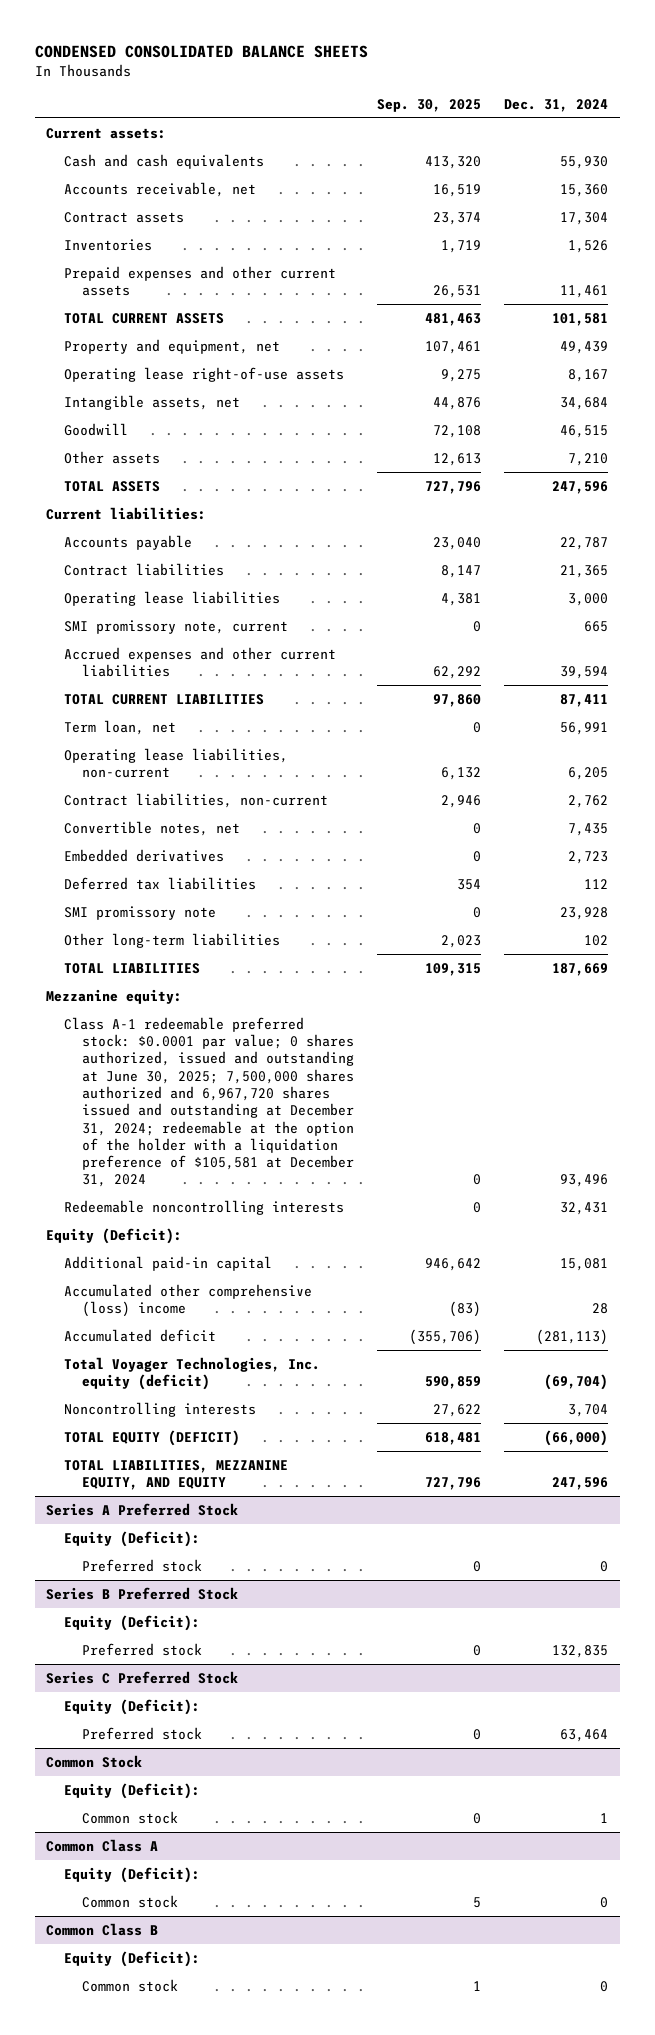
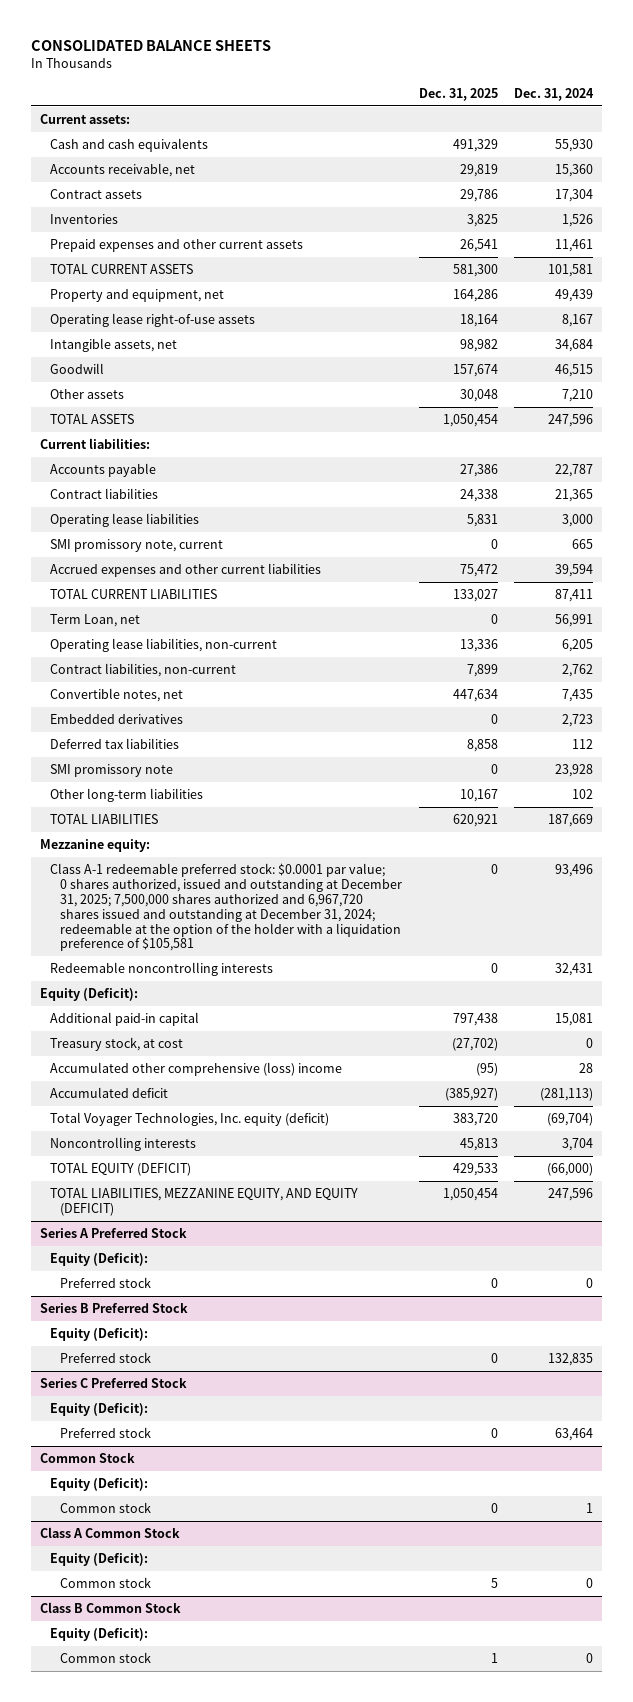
[34,44,368,58] CONDENSED CONSOLIDATED BALANCE SHEETS -> [31,39,272,51] CONSOLIDATED BALANCE SHEETS
[376,98,481,112] Sep. 30, 2025 -> none
none -> [418,87,498,101] Dec. 31, 2025
[64,719,177,735] Term loan, net -> [49,614,140,628] Term Loan, net
[64,1016,354,1188] Class A-1 redeemable preferred stock: $0.0001 par value; 0 shares authorized, issued and outstanding at June 30, 2025; 7,500,000 shares authorized and 6,967,720 shares issued and outstanding at December 31, 2024; redeemable at the option of the holder with a liquidation preference of $105,581 at December 31, 2024 -> [49,863,402,952] Class A-1 redeemable preferred stock: $0.0001 par value; 0 shares authorized, issued and outstanding at December 31, 2025; 7,500,000 shares authorized and 6,967,720 shares issued and outstanding at December 31, 2024; redeemable at the option of the holder with a liquidation preference of $105,581
none -> [49,1037,183,1052] Treasury stock, at cost
[64,1459,289,1491] TOTAL LIABILITIES, MEZZANINE EQUITY, AND EQUITY -> [49,1188,358,1216] TOTAL LIABILITIES, MEZZANINE EQUITY, AND EQUITY (DEFICIT)
[46,1838,159,1852] Common Class A -> [39,1527,180,1539] Class A Common Stock
[46,1922,159,1936] Common Class B -> [39,1602,181,1614] Class B Common Stock

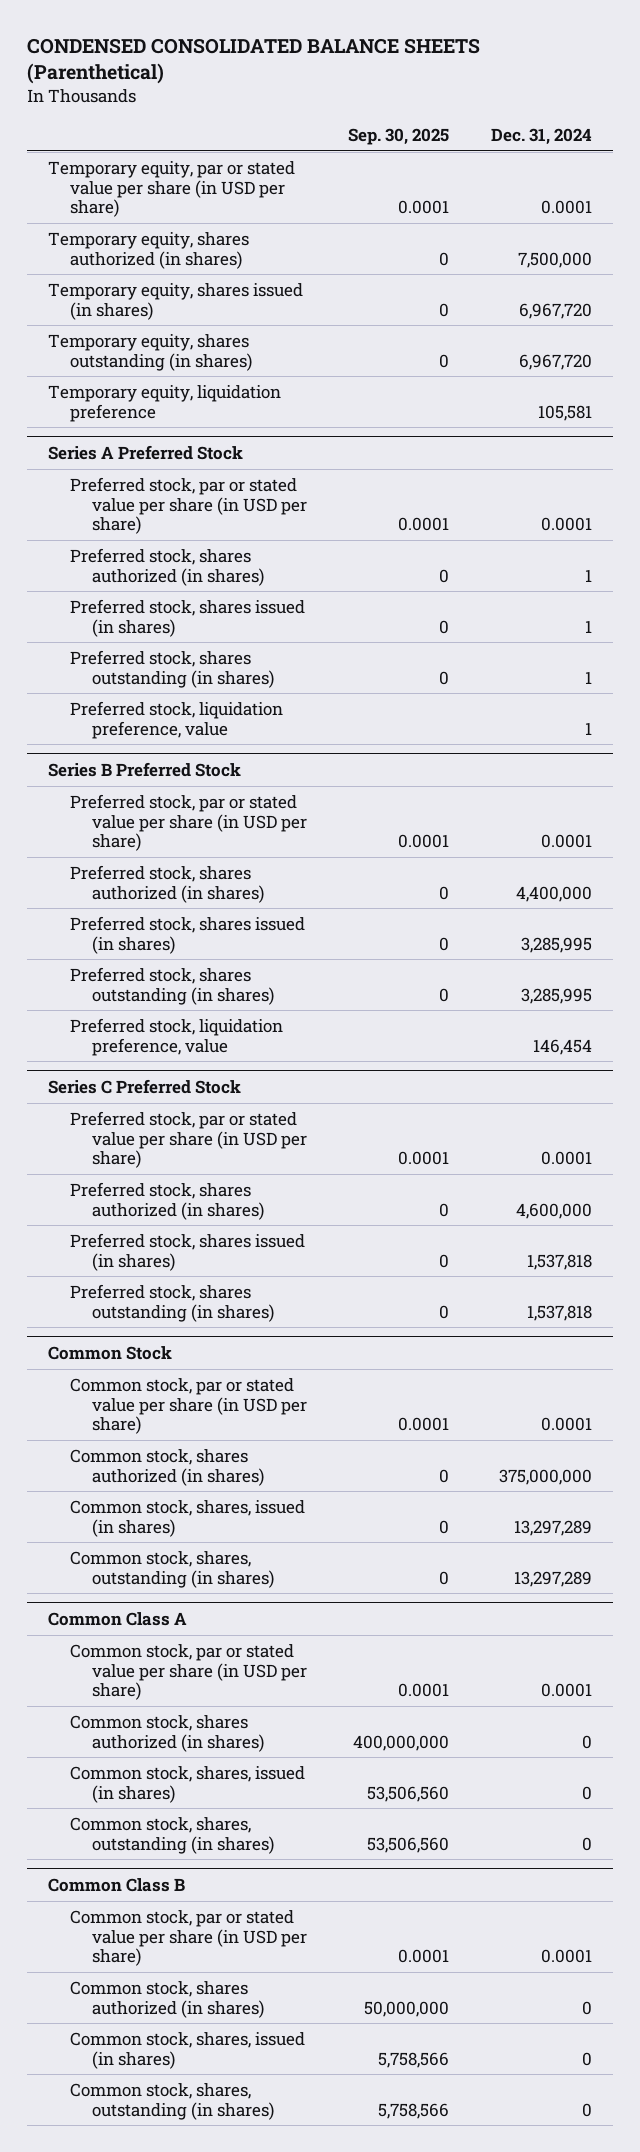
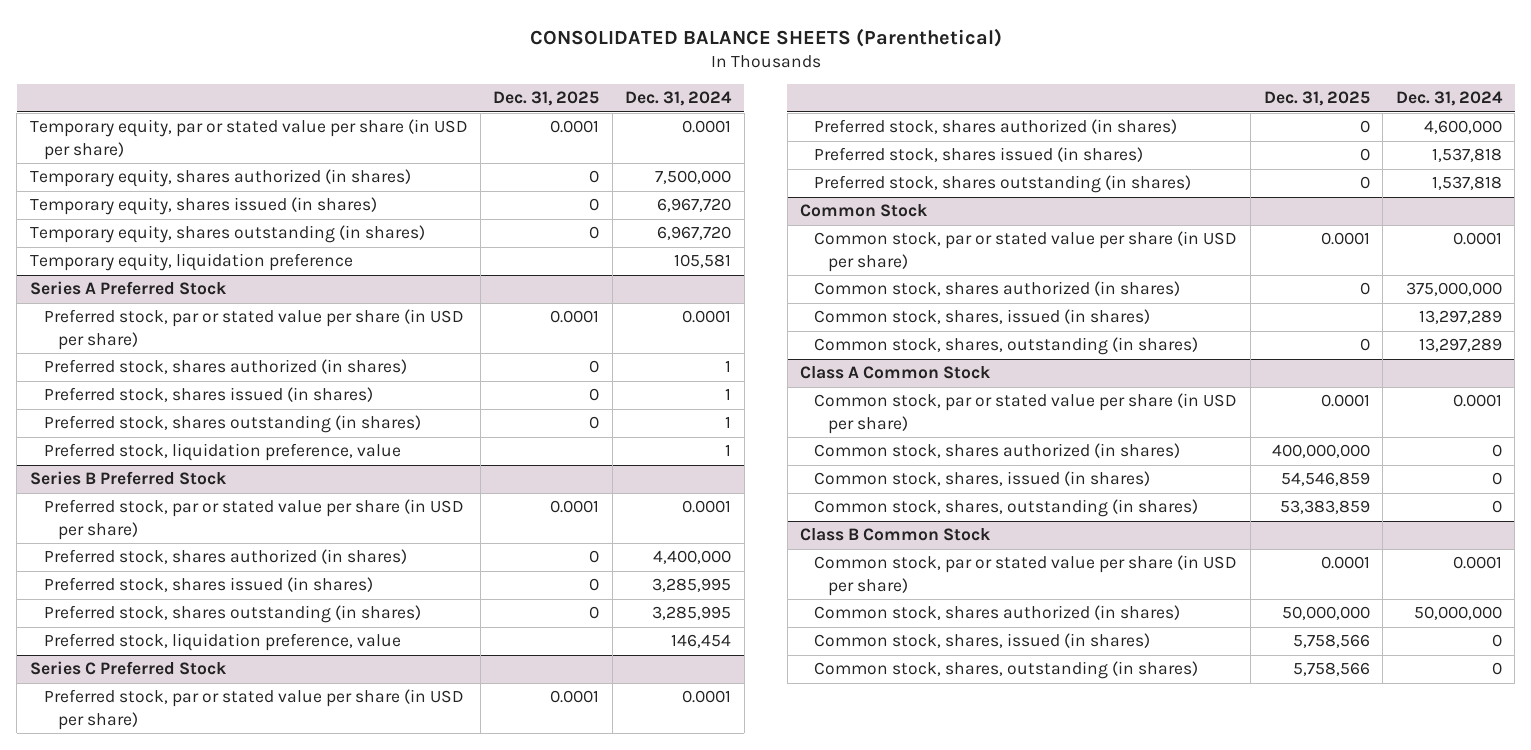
[26,38,480,85] CONDENSED CONSOLIDATED BALANCE SHEETS (Parenthetical) -> [529,27,1002,47] CONSOLIDATED BALANCE SHEETS (Parenthetical)
[348,127,450,145] Sep. 30, 2025 -> none
none -> [493,91,600,107] Dec. 31, 2025
[47,1611,187,1626] Common Class A -> [800,366,992,380] Class A Common Stock
[47,1877,185,1892] Common Class B -> [800,528,992,542] Class B Common Stock
[581,2000,592,2015] 0 -> [1413,606,1502,621] 50,000,000

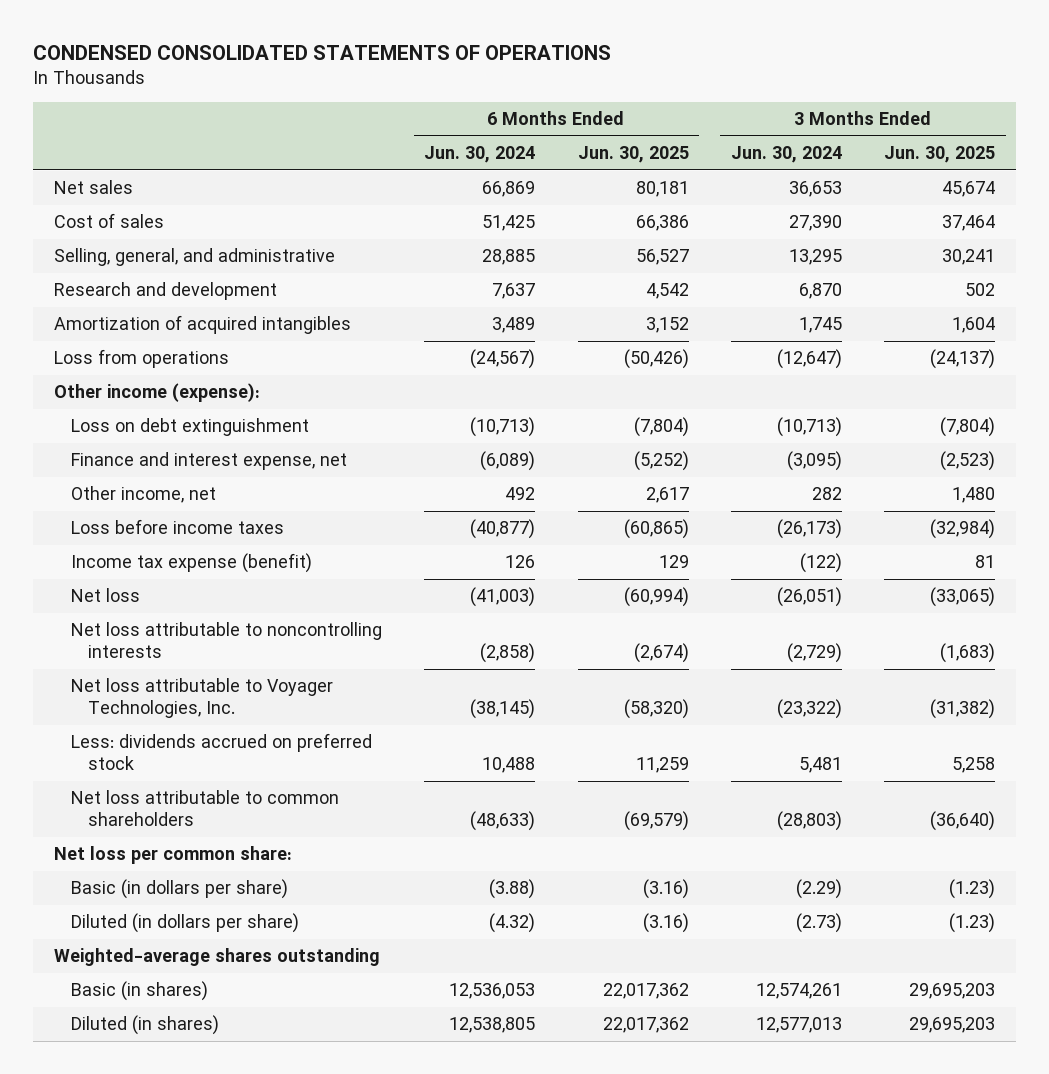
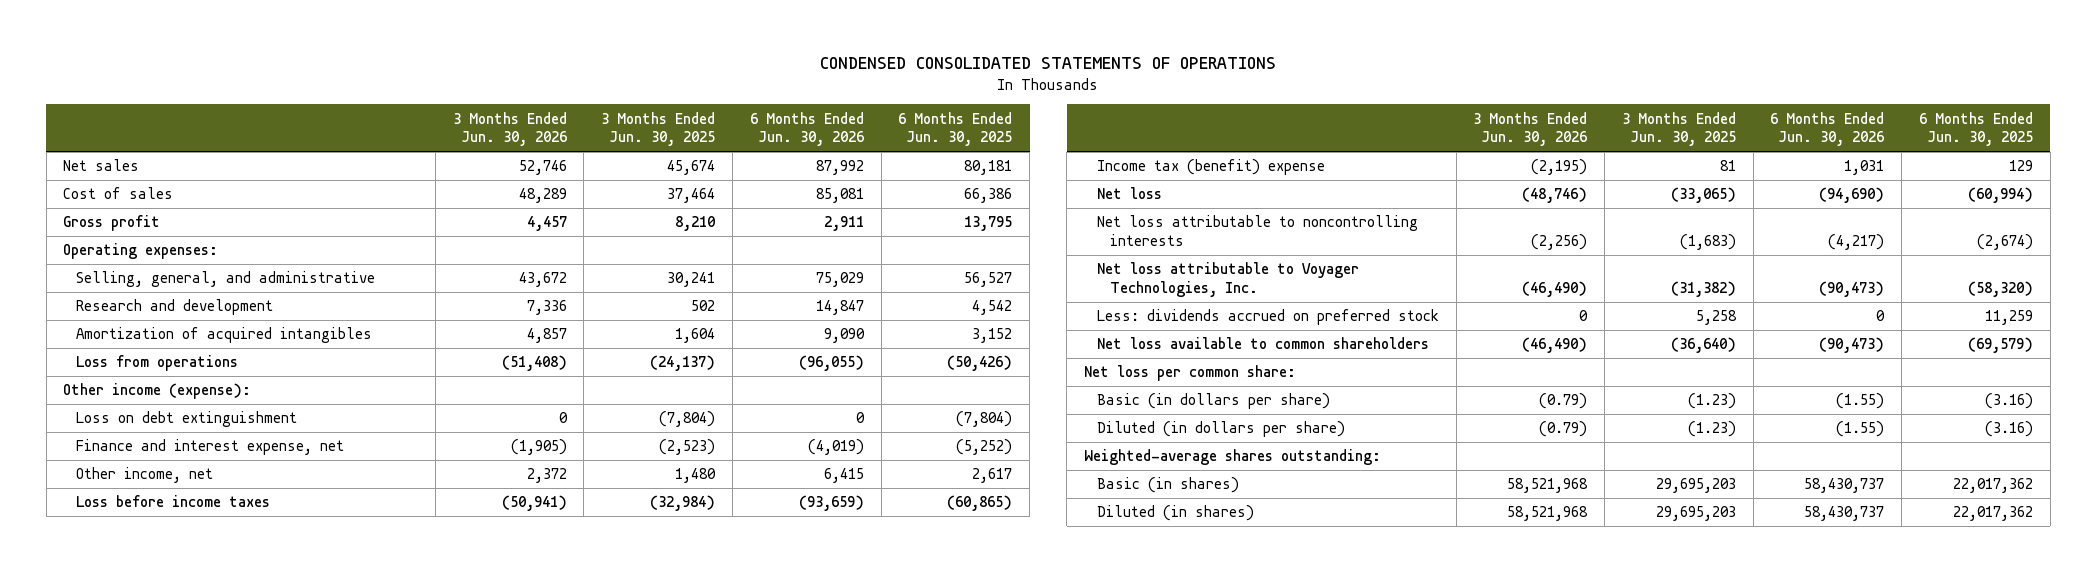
[424,146,536,164] Jun. 30, 2024 -> none
[730,146,842,164] Jun. 30, 2024 -> none
none -> [452,111,567,147] 3 Months Ended Jun. 30, 2026
none -> [749,111,864,147] 6 Months Ended Jun. 30, 2026
none -> [63,215,161,232] Gross profit
none -> [63,243,219,260] Operating expenses:
[71,553,313,574] Income tax expense (benefit) -> [1096,159,1325,176] Income tax (benefit) expense
[71,790,340,827] Net loss attributable to common shareholders -> [1096,337,1429,350] Net loss available to common shareholders
[53,948,380,967] Weighted-average shares outstanding -> [1084,449,1382,466] Weighted-average shares outstanding:

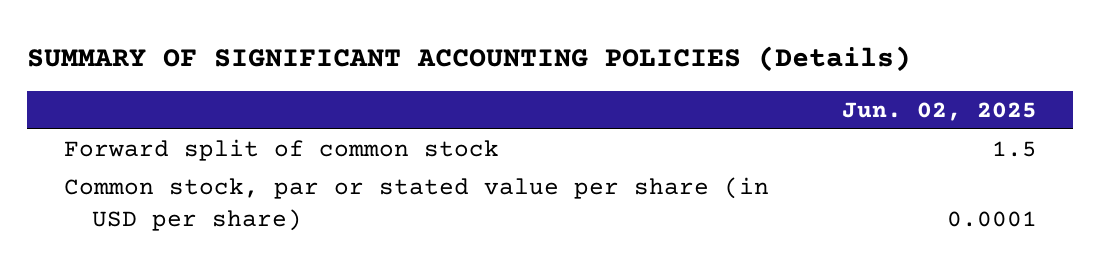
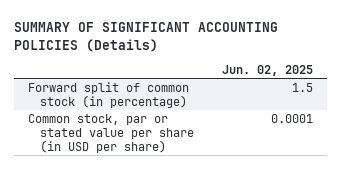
[63,139,499,162] Forward split of common stock -> [28,81,190,108] Forward split of common stock (in percentage)

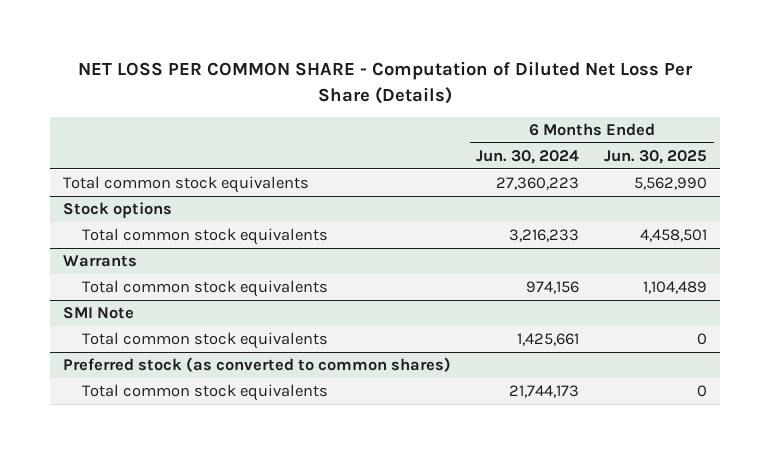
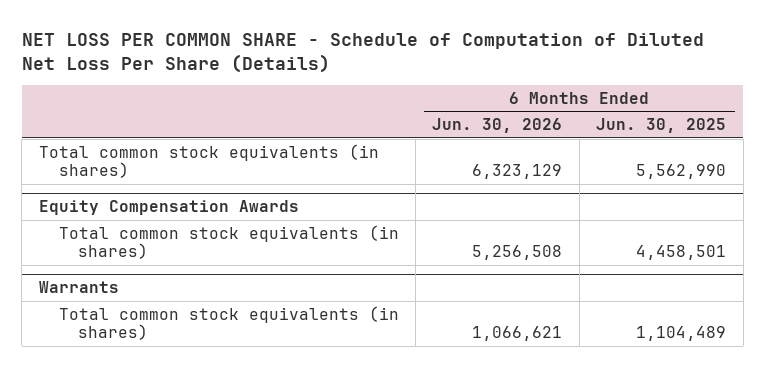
[78,61,694,104] NET LOSS PER COMMON SHARE - Computation of Diluted Net Loss Per Share (Details) -> [21,32,704,73] NET LOSS PER COMMON SHARE - Schedule of Computation of Diluted Net Loss Per Share (Details)
[476,149,580,164] Jun. 30, 2024 -> none
none -> [432,118,563,134] Jun. 30, 2026
[62,176,309,194] Total common stock equivalents -> [38,143,379,179] Total common stock equivalents (in shares)
[62,202,172,219] Stock options -> [38,200,299,216] Equity Compensation Awards
[82,228,329,246] Total common stock equivalents -> [58,224,399,260] Total common stock equivalents (in shares)
[62,307,134,320] SMI Note -> none
[82,332,329,350] Total common stock equivalents -> none
[62,357,451,373] Preferred stock (as converted to common shares) -> none
[82,384,329,402] Total common stock equivalents -> none
[82,280,329,298] Total common stock equivalents -> [58,305,399,341] Total common stock equivalents (in shares)

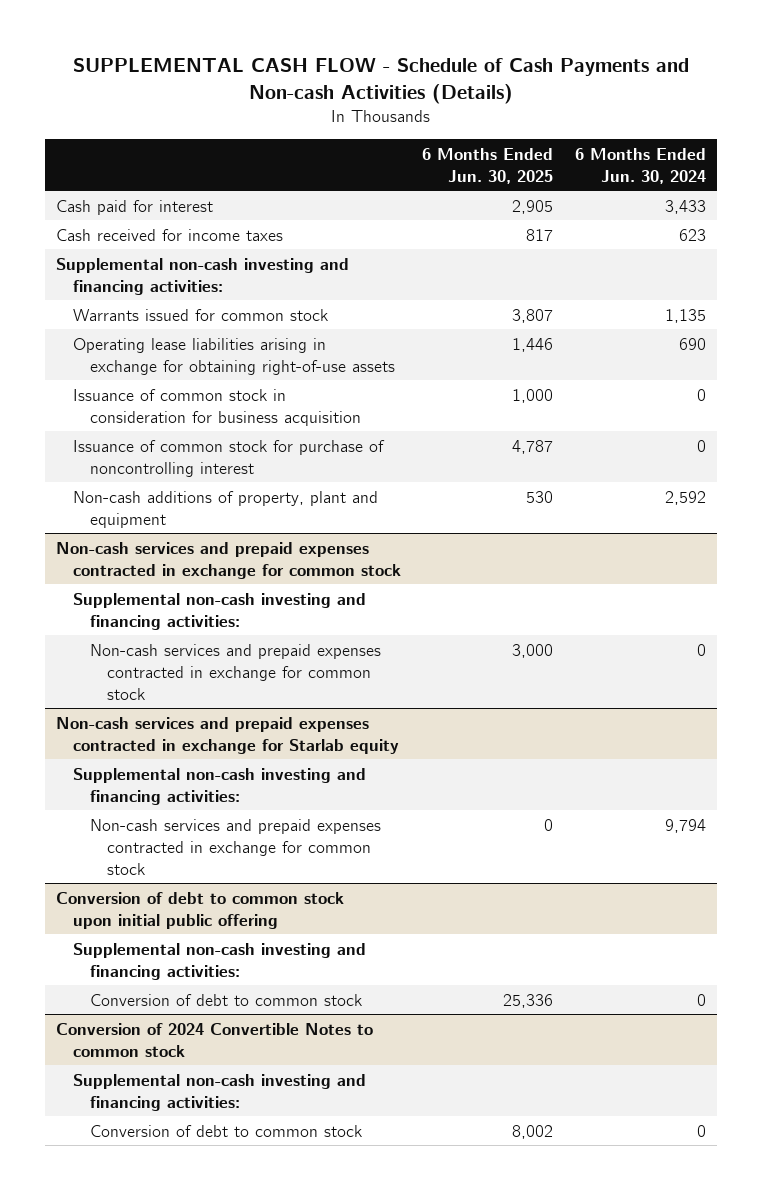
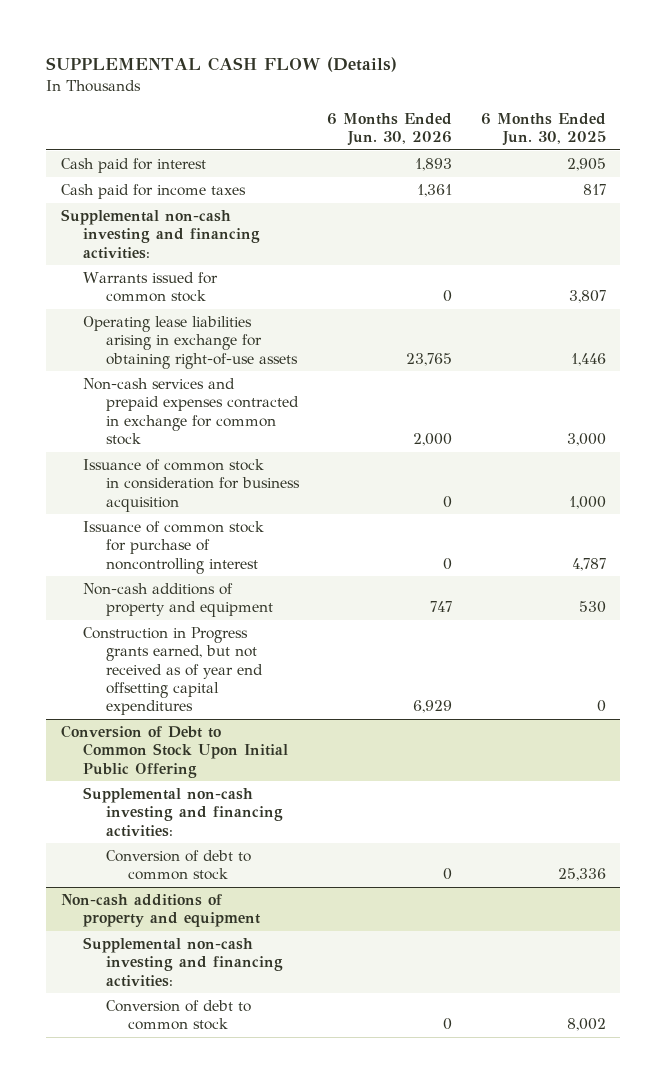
[72,57,689,104] SUPPLEMENTAL CASH FLOW - Schedule of Cash Payments and Non-cash Activities (Details) -> [46,57,398,73] SUPPLEMENTAL CASH FLOW (Details)
[574,147,706,184] 6 Months Ended Jun. 30, 2024 -> none
none -> [327,112,453,147] 6 Months Ended Jun. 30, 2026
[55,228,283,241] Cash received for income taxes -> [60,184,246,200] Cash paid for income taxes
none -> [83,378,299,445] Non-cash services and prepaid expenses contracted in exchange for common stock
[55,541,401,579] Non-cash services and prepaid expenses contracted in exchange for common stock -> none
[72,592,366,630] Supplemental non-cash investing and financing activities: -> none
[89,643,381,700] Non-cash services and prepaid expenses contracted in exchange for common stock -> none
[55,716,399,754] Non-cash services and prepaid expenses contracted in exchange for Starlab equity -> none
[72,767,366,805] Supplemental non-cash investing and financing activities: -> none
[89,818,381,875] Non-cash services and prepaid expenses contracted in exchange for common stock -> none
[72,490,378,528] Non-cash additions of property, plant and equipment -> [83,583,273,618] Non-cash additions of property and equipment
none -> [83,627,263,716] Construction in Progress grants earned, but not received as of year end offsetting capital expenditures
[55,891,344,929] Conversion of debt to common stock upon initial public offering -> [60,725,289,778] Conversion of Debt to Common Stock Upon Initial Public Offering
[55,1022,373,1057] Conversion of 2024 Convertible Notes to common stock -> [60,894,261,928] Non-cash additions of property and equipment

